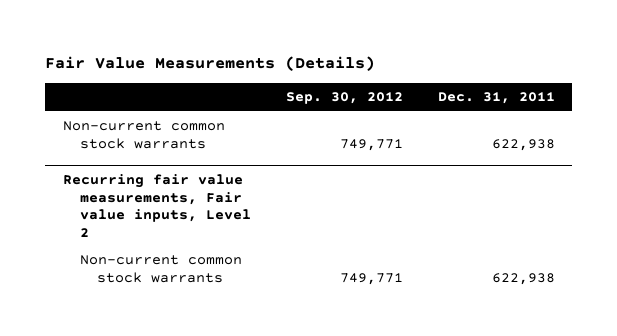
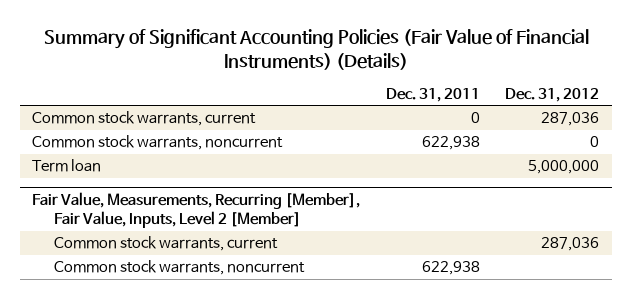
[45,56,376,72] Fair Value Measurements (Details) -> [43,29,589,70] Summary of Significant Accounting Policies (Fair Value of Financial Instruments) (Details)
[285,92,403,105] Sep. 30, 2012 -> none
none -> [504,87,599,102] Dec. 31, 2012
none -> [32,111,257,127] Common stock warrants, current
[62,121,225,149] Non-current common stock warrants -> [32,135,284,151] Common stock warrants, noncurrent
none -> [32,159,102,173] Term loan
[62,174,251,237] Recurring fair value measurements, Fair value inputs, Level 2 -> [32,191,361,229] Fair Value, Measurements, Recurring [Member], Fair Value, Inputs, Level 2 [Member]
none -> [54,236,279,252] Common stock warrants, current
[79,255,242,283] Non-current common stock warrants -> [54,260,306,276] Common stock warrants, noncurrent

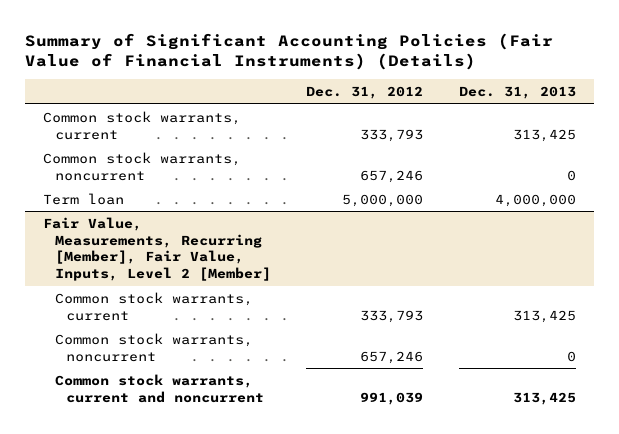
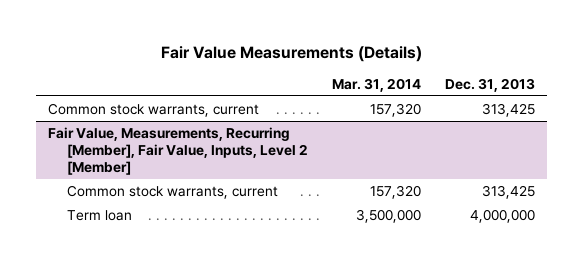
[25,32,554,71] Summary of Significant Accounting Policies (Fair Value of Financial Instruments) (Details) -> [160,45,422,62] Fair Value Measurements (Details)
[306,86,424,100] Dec. 31, 2012 -> none
none -> [332,77,422,92] Mar. 31, 2014
[43,151,242,181] Common stock warrants, noncurrent -> none
[43,192,125,205] Term loan -> none
[54,332,253,362] Common stock warrants, noncurrent -> none
[54,373,265,403] Common stock warrants, current and noncurrent -> none
none -> [67,209,133,221] Term loan

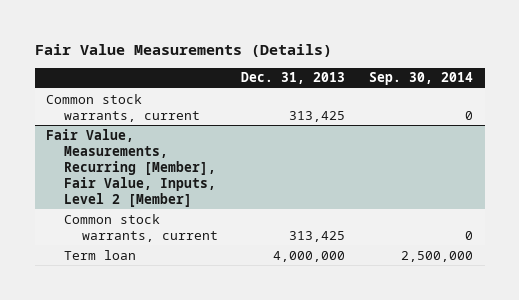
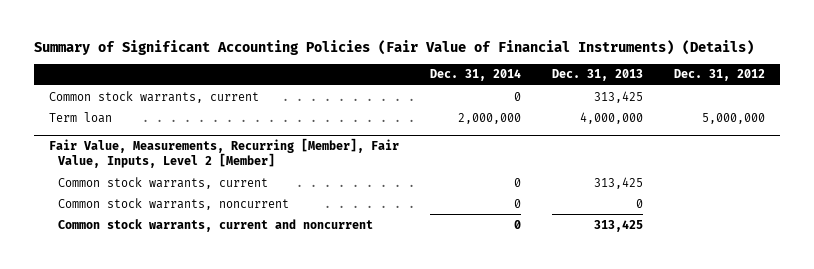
[34,43,332,57] Fair Value Measurements (Details) -> [33,39,754,55] Summary of Significant Accounting Policies (Fair Value of Financial Instruments) (Details)
[369,72,474,86] Sep. 30, 2014 -> none
none -> [430,69,522,82] Dec. 31, 2014
none -> [673,69,765,82] Dec. 31, 2012
none -> [49,111,113,123] Term loan
[64,249,137,260] Term loan -> none
none -> [58,197,290,210] Common stock warrants, noncurrent
none -> [58,218,374,232] Common stock warrants, current and noncurrent

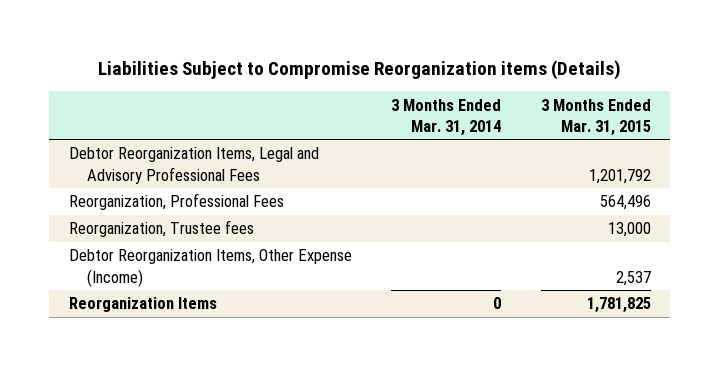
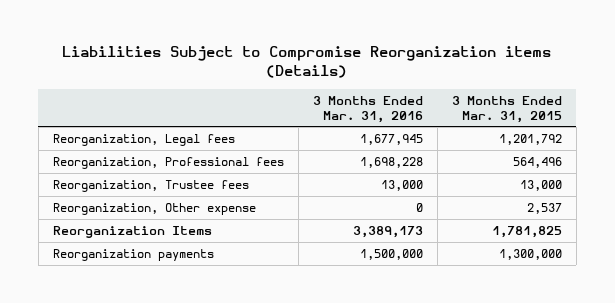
[391,98,502,136] 3 Months Ended Mar. 31, 2014 -> none
none -> [312,95,423,123] 3 Months Ended Mar. 31, 2016
[68,147,319,184] Debtor Reorganization Items, Legal and Advisory Professional Fees -> [52,133,235,146] Reorganization, Legal fees
[68,193,284,211] Reorganization, Professional Fees -> [52,156,284,169] Reorganization, Professional fees
[68,249,352,287] Debtor Reorganization Items, Other Expense (Income) -> [52,202,256,215] Reorganization, Other expense
none -> [52,248,214,261] Reorganization payments

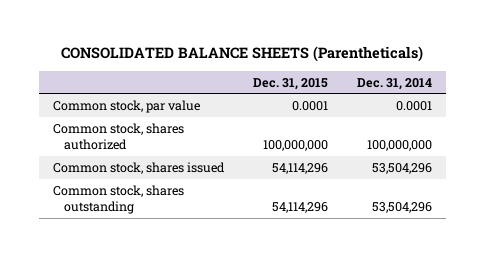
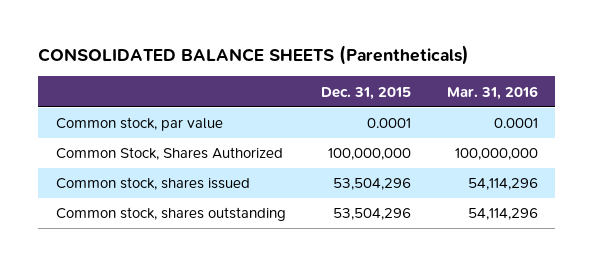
[356,77,432,90] Dec. 31, 2014 -> none
none -> [446,85,538,100] Mar. 31, 2016
[52,122,184,151] Common stock, shares authorized -> [55,147,283,161] Common Stock, Shares Authorized
[271,162,328,174] 54,114,296 -> [333,178,412,191] 53,504,296
[271,202,328,214] 54,114,296 -> [333,208,412,221] 53,504,296

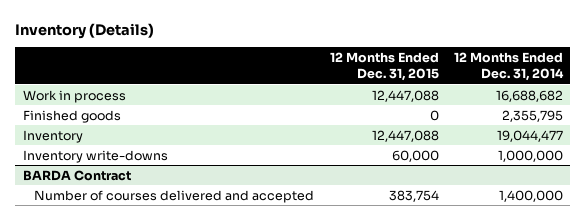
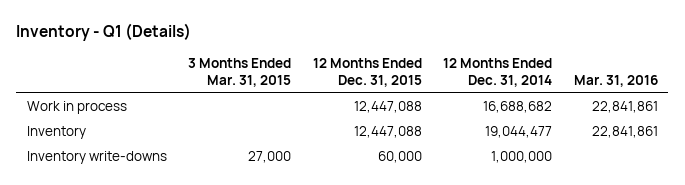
[15,22,155,39] Inventory (Details) -> [16,23,192,42] Inventory - Q1 (Details)
none -> [188,57,292,88] 3 Months Ended Mar. 31, 2015
none -> [573,75,658,88] Mar. 31, 2016
[22,109,121,123] Finished goods -> none
[22,169,131,181] BARDA Contract -> none
[34,189,315,203] Number of courses delivered and accepted -> none

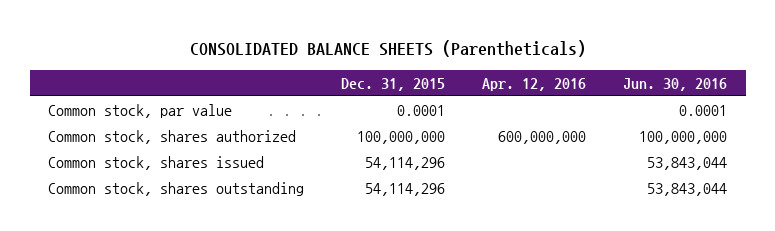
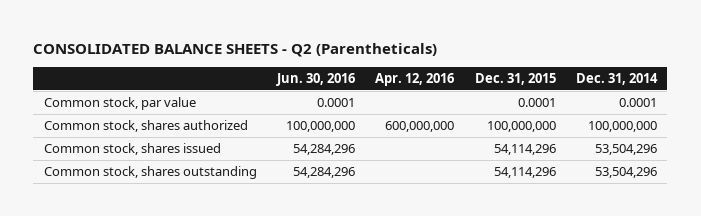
[189,40,586,58] CONSOLIDATED BALANCE SHEETS (Parentheticals) -> [33,42,438,57] CONSOLIDATED BALANCE SHEETS - Q2 (Parentheticals)
none -> [576,72,659,85] Dec. 31, 2014
[647,157,728,171] 53,843,044 -> [293,144,356,156] 54,284,296
[647,183,728,197] 53,843,044 -> [293,167,356,179] 54,284,296

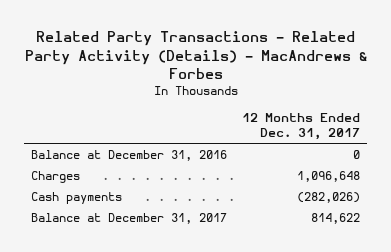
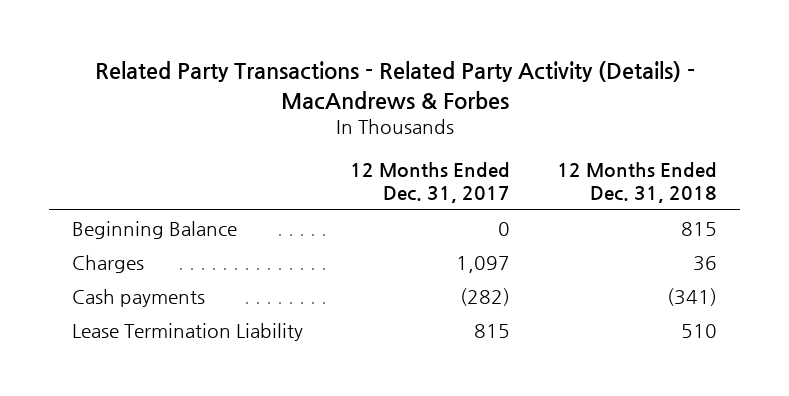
none -> [556,161,717,204] 12 Months Ended Dec. 31, 2018
[31,212,228,224] Balance at December 31, 2017 -> none
[31,149,228,161] Balance at December 31, 2016 -> [72,220,238,239] Beginning Balance
[296,170,360,182] 1,096,648 -> [456,255,511,273] 1,097
[296,191,360,203] (282,026) -> [460,287,511,306] (282)
none -> [72,322,304,341] Lease Termination Liability

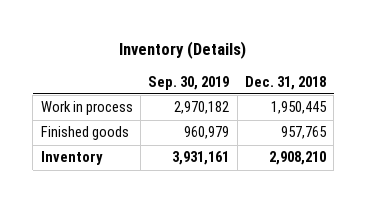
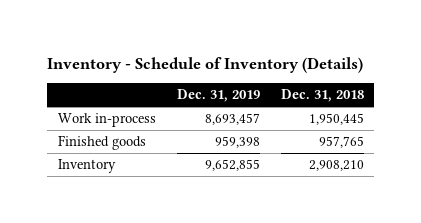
[119,41,247,60] Inventory (Details) -> [47,57,364,74] Inventory - Schedule of Inventory (Details)
[148,75,230,90] Sep. 30, 2019 -> none
none -> [176,89,260,103] Dec. 31, 2019
[40,101,133,116] Work in process -> [57,112,156,127] Work in-process

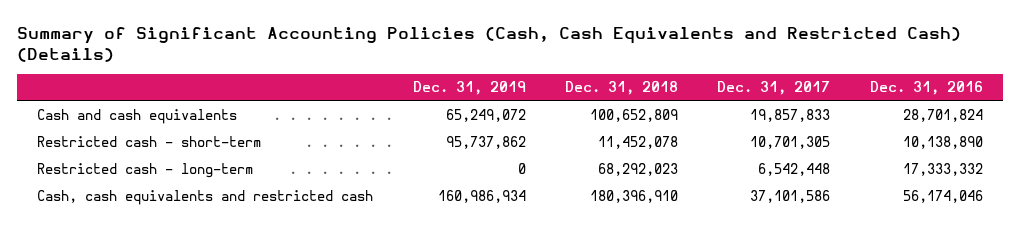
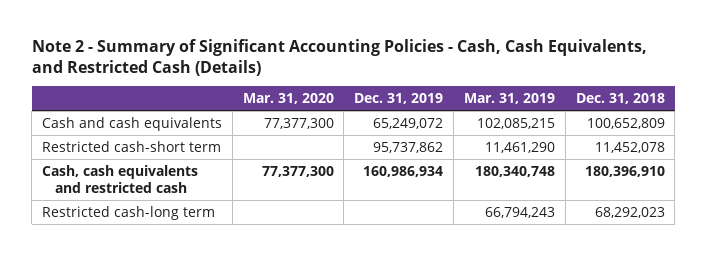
[17,26,962,63] Summary of Significant Accounting Policies (Cash, Cash Equivalents and Restricted Cash) (Details) -> [31,39,647,76] Note 2 - Summary of Significant Accounting Policies - Cash, Cash Equivalents, and Restricted Cash (Details)
[717,81,831,96] Dec. 31, 2017 -> none
[869,81,983,96] Dec. 31, 2016 -> none
none -> [242,92,334,104] Mar. 31, 2020
none -> [463,92,555,104] Mar. 31, 2019
[37,162,254,178] Restricted cash - long-term -> none
[37,135,262,147] Restricted cash - short-term -> [41,140,221,152] Restricted cash-short term
none -> [41,205,215,220] Restricted cash-long term

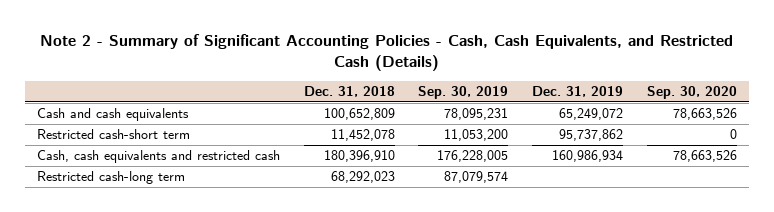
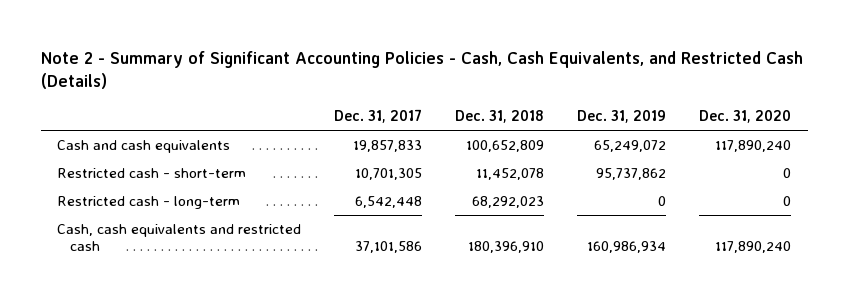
[418,86,509,100] Sep. 30, 2019 -> none
[646,86,737,100] Sep. 30, 2020 -> none
none -> [334,109,423,124] Dec. 31, 2017
none -> [699,110,792,124] Dec. 31, 2020
[37,129,191,140] Restricted cash-short term -> [57,168,247,179] Restricted cash - short-term
none -> [57,196,241,210] Restricted cash - long-term
[37,171,186,185] Restricted cash-long term -> none

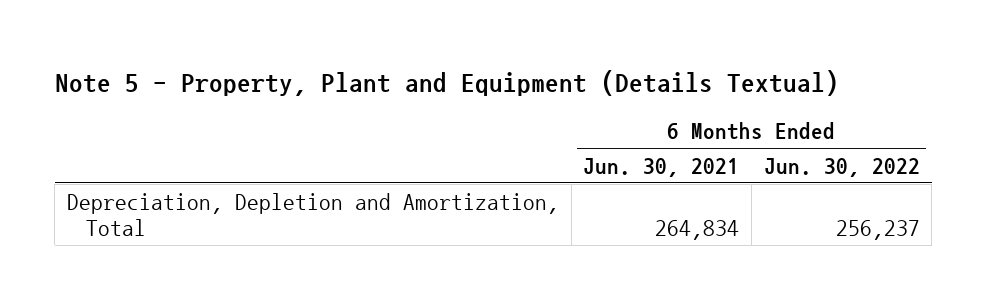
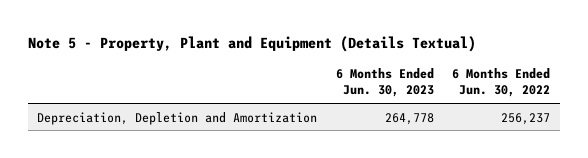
[583,158,740,178] Jun. 30, 2021 -> none
none -> [335,68,434,98] 6 Months Ended Jun. 30, 2023
[66,192,559,237] Depreciation, Depletion and Amortization, Total -> [37,111,318,125] Depreciation, Depletion and Amortization

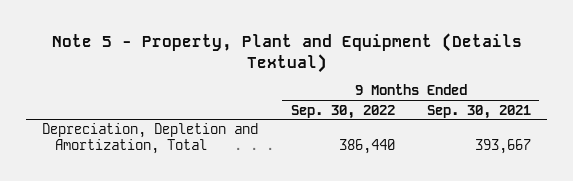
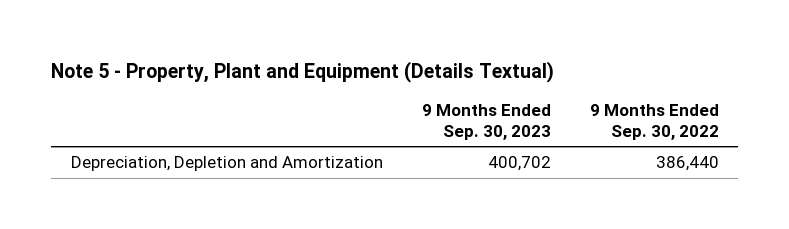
[426,104,531,119] Sep. 30, 2021 -> none
none -> [421,104,551,141] 9 Months Ended Sep. 30, 2023
[42,123,259,155] Depreciation, Depletion and Amortization, Total -> [70,156,383,172] Depreciation, Depletion and Amortization

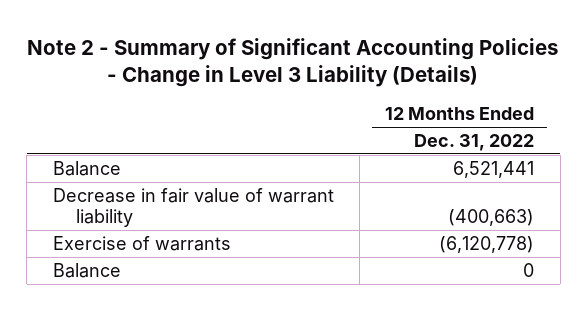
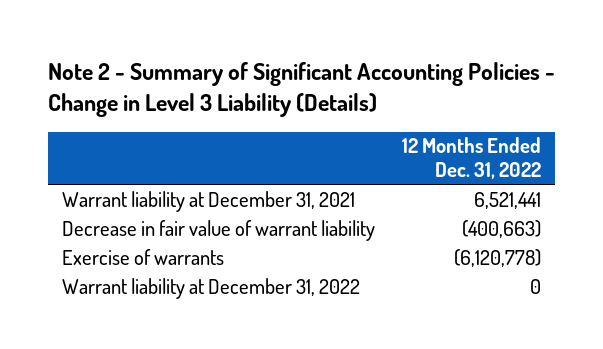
[52,160,121,176] Balance -> [61,190,355,212] Warrant liability at December 31, 2021
[52,262,121,278] Balance -> [61,277,360,299] Warrant liability at December 31, 2022

